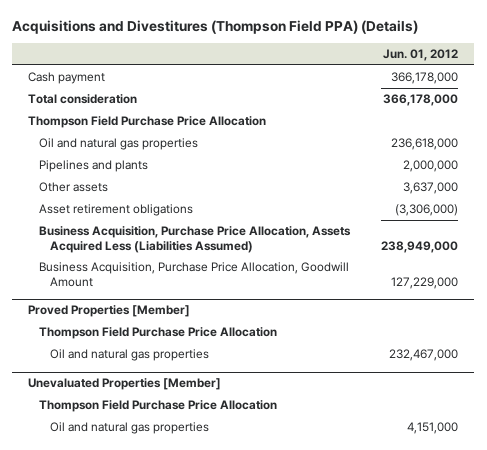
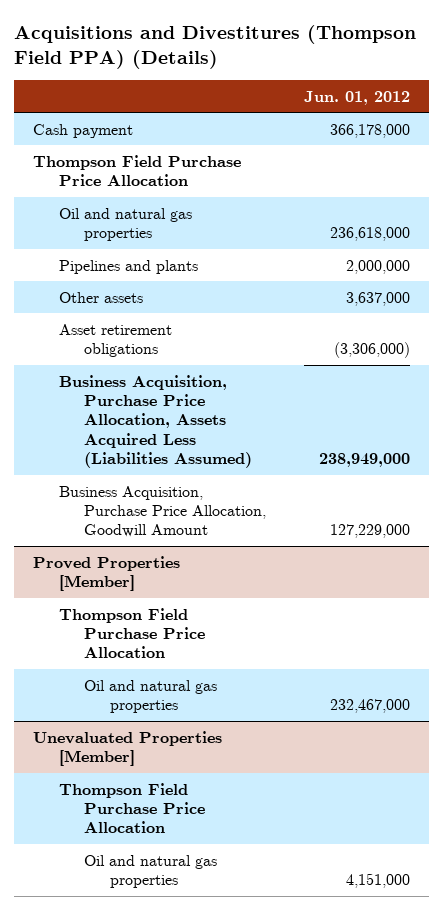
[28,94,138,105] Total consideration -> none

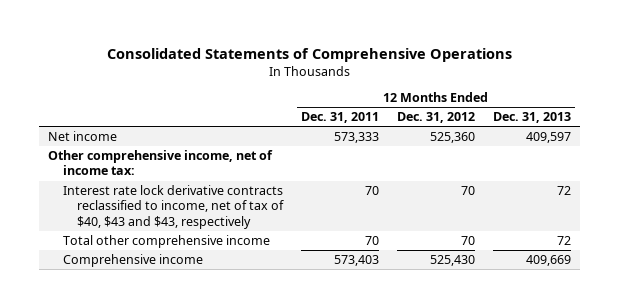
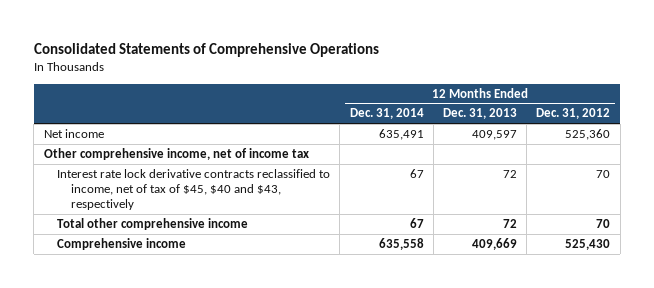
[301,112,380,124] Dec. 31, 2011 -> none
none -> [349,108,424,120] Dec. 31, 2014
[48,150,274,176] Other comprehensive income, net of income tax: -> [43,147,309,160] Other comprehensive income, net of income tax
[62,185,285,229] Interest rate lock derivative contracts reclassified to income, net of tax of $40, $43 and $43, respectively -> [57,168,331,210] Interest rate lock derivative contracts reclassified to income, net of tax of $45, $40 and $43, respectively

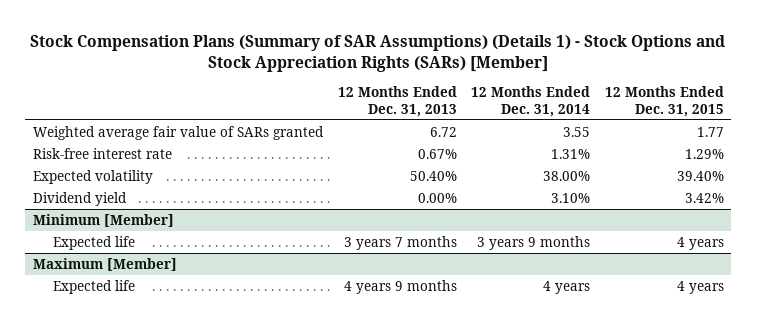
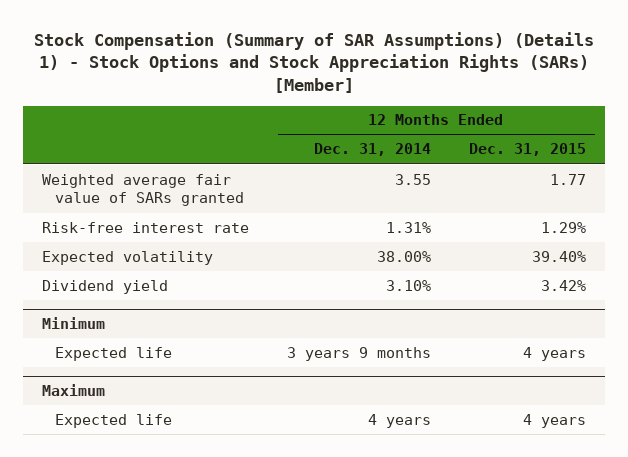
[30,34,726,72] Stock Compensation Plans (Summary of SAR Assumptions) (Details 1) - Stock Options and Stock Appreciation Rights (SARs) [Member] -> [34,31,595,93] Stock Compensation (Summary of SAR Assumptions) (Details 1) - Stock Options and Stock Appreciation Rights (SARs) [Member]
[337,86,457,117] 12 Months Ended Dec. 31, 2013 -> none
[32,214,174,228] Minimum [Member] -> [42,317,106,330] Minimum
[32,258,177,272] Maximum [Member] -> [42,384,106,397] Maximum

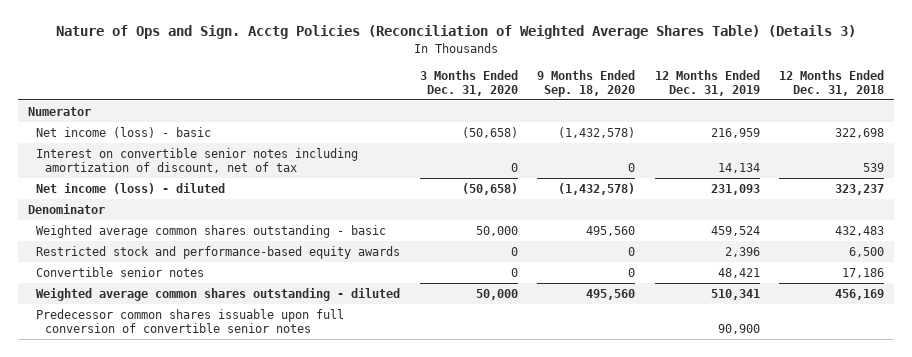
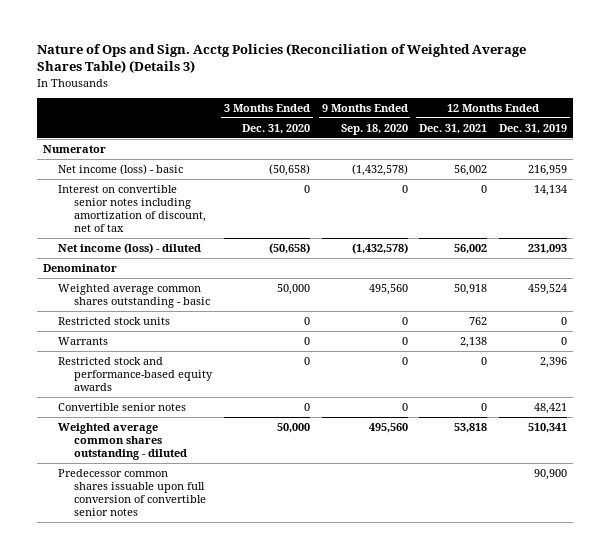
[779,69,885,96] 12 Months Ended Dec. 31, 2018 -> none
none -> [419,123,488,134] Dec. 31, 2021
none -> [58,317,171,326] Restricted stock units
none -> [58,337,109,346] Warrants

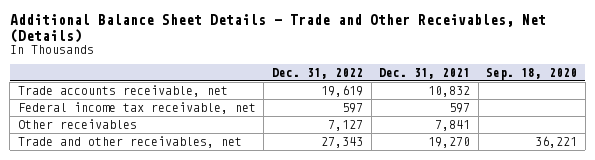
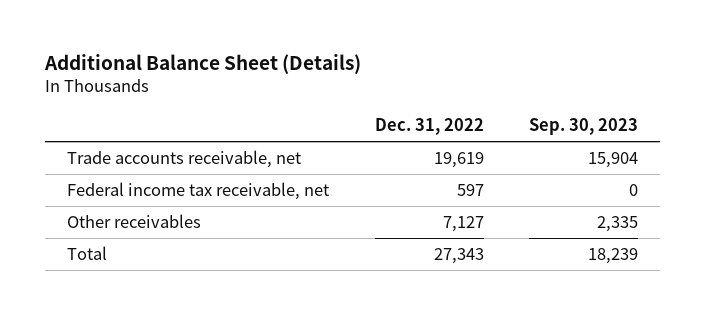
[9,14,546,43] Additional Balance Sheet Details - Trade and Other Receivables, Net (Details) -> [43,54,361,75] Additional Balance Sheet (Details)
[379,68,471,80] Dec. 31, 2021 -> none
[486,68,578,81] Sep. 18, 2020 -> none
none -> [528,117,638,135] Sep. 30, 2023
[17,135,242,148] Trade and other receivables, net -> [67,246,108,261] Total

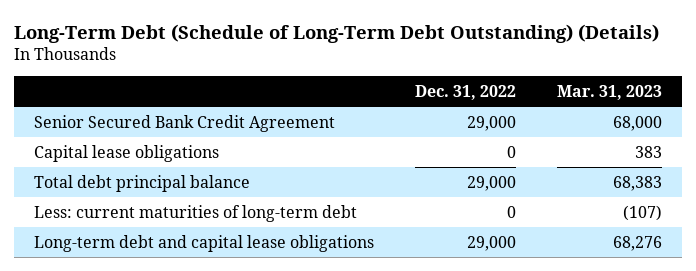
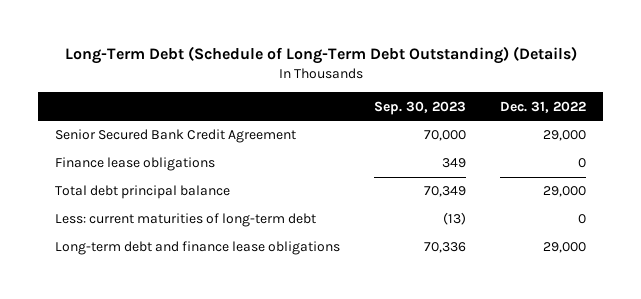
[556,84,662,100] Mar. 31, 2023 -> none
none -> [374,100,467,115] Sep. 30, 2023
[34,144,220,162] Capital lease obligations -> [54,157,215,172] Finance lease obligations
[34,234,375,252] Long-term debt and capital lease obligations -> [54,241,340,256] Long-term debt and finance lease obligations

